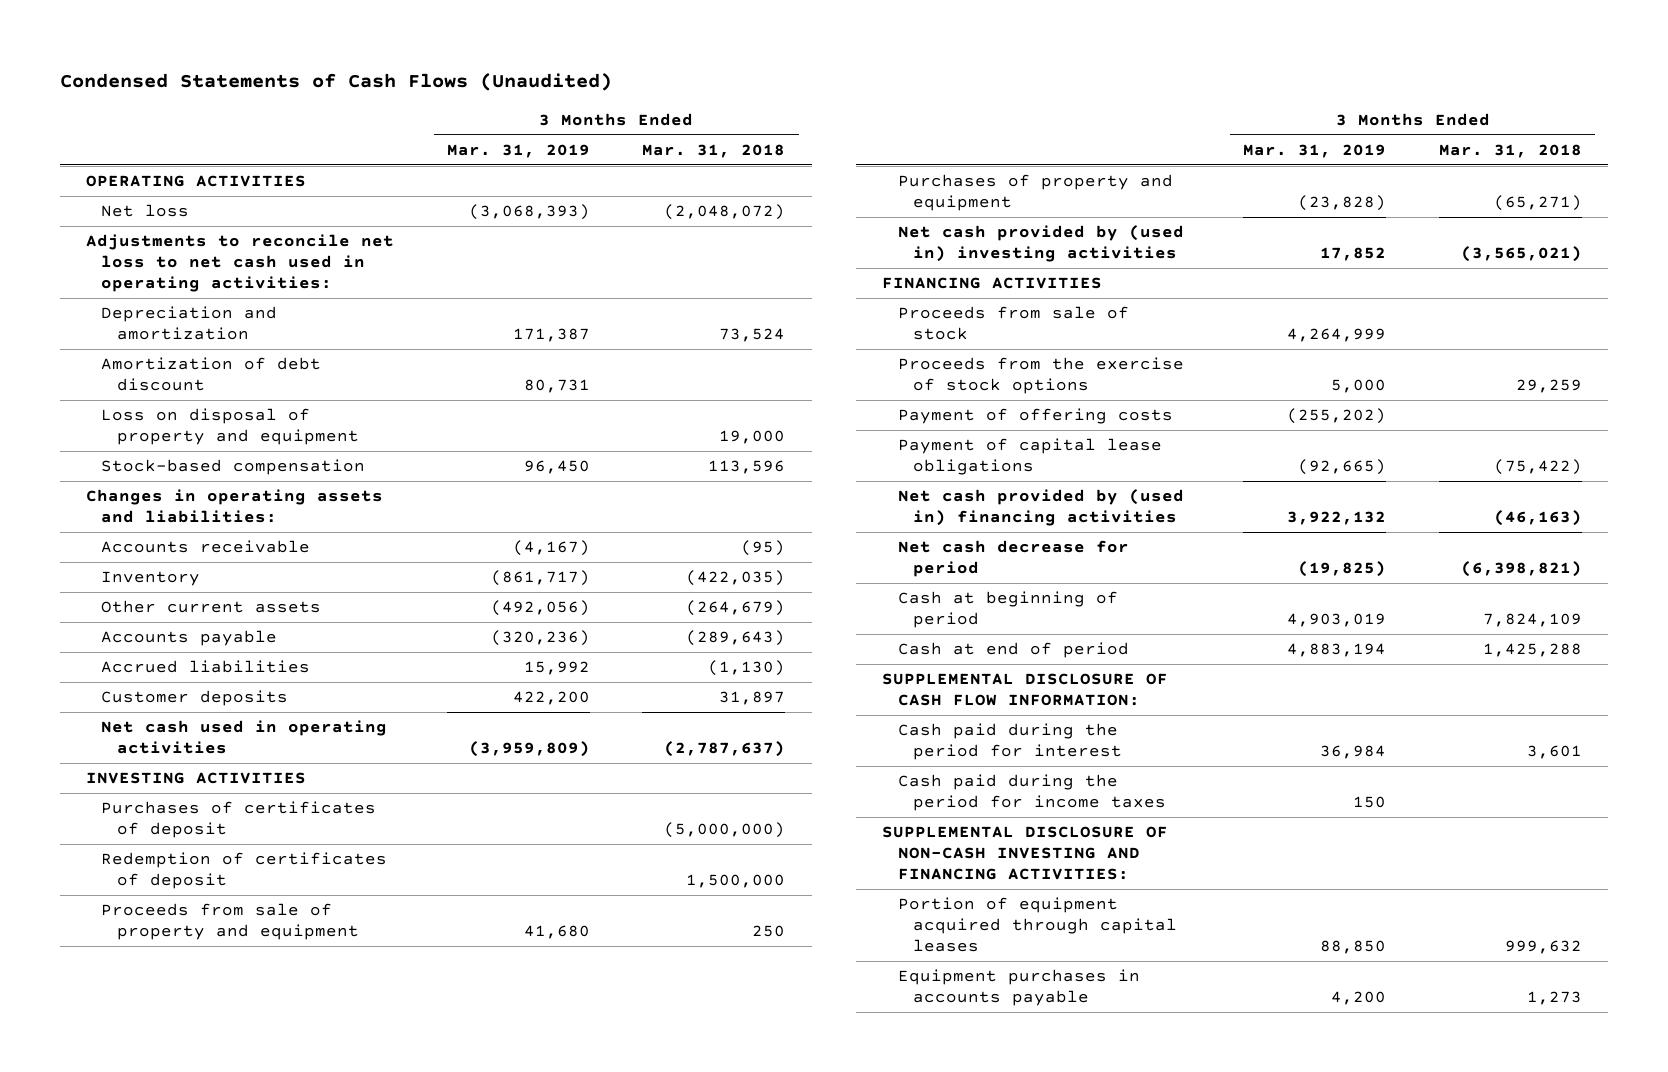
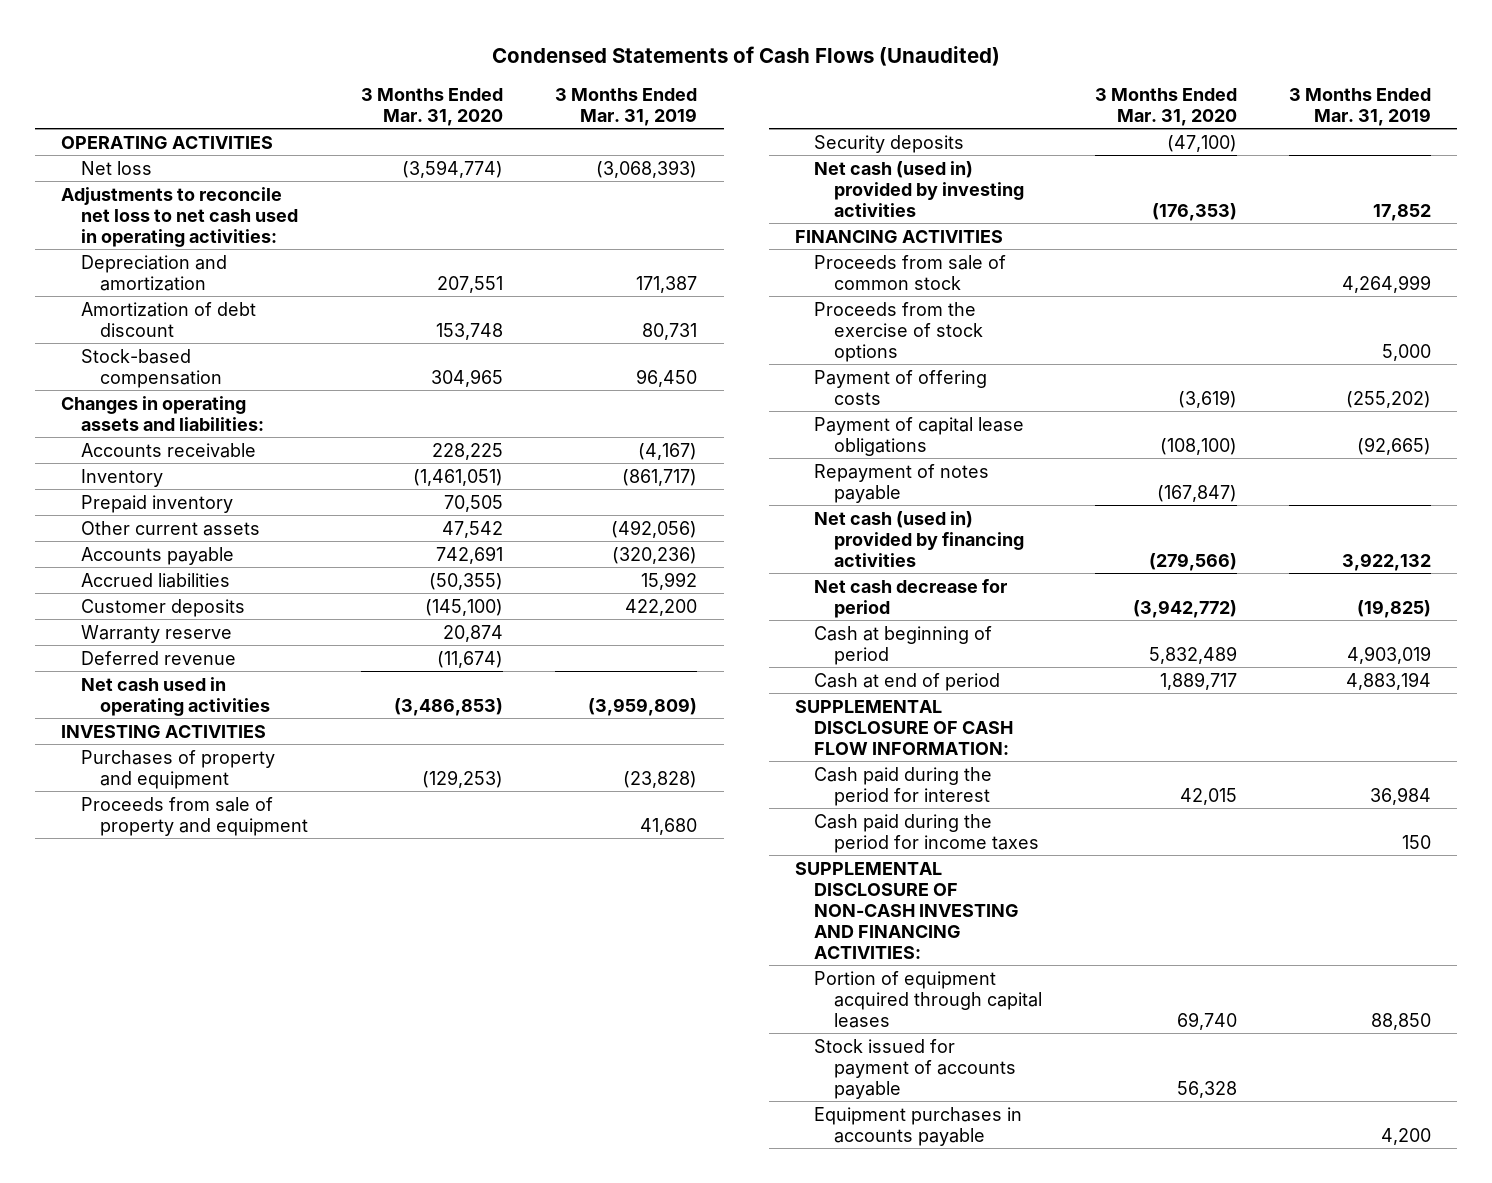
[642,143,786,158] Mar. 31, 2018 -> none
none -> [360,87,503,126] 3 Months Ended Mar. 31, 2020
[101,408,359,446] Loss on disposal of property and equipment -> none
none -> [80,494,233,513] Prepaid inventory
none -> [80,624,232,643] Warranty reserve
none -> [80,650,236,665] Deferred revenue
[101,801,377,839] Purchases of certificates of deposit -> none
[101,852,388,890] Redemption of certificates of deposit -> none
[101,903,359,941] Proceeds from sale of property and equipment -> [80,796,309,836] Proceeds from sale of property and equipment
none -> [814,134,965,153] Security deposits
[897,225,1184,263] Net cash provided by (used in) investing activities -> [814,160,1025,217] Net cash (used in) provided by investing activities
[897,306,1129,341] Proceeds from sale of stock -> [814,254,1007,290] Proceeds from sale of common stock
none -> [814,463,990,503] Repayment of notes payable
[897,489,1184,527] Net cash provided by (used in) financing activities -> [814,510,1025,567] Net cash (used in) provided by financing activities
none -> [814,1038,1017,1099] Stock issued for payment of accounts payable

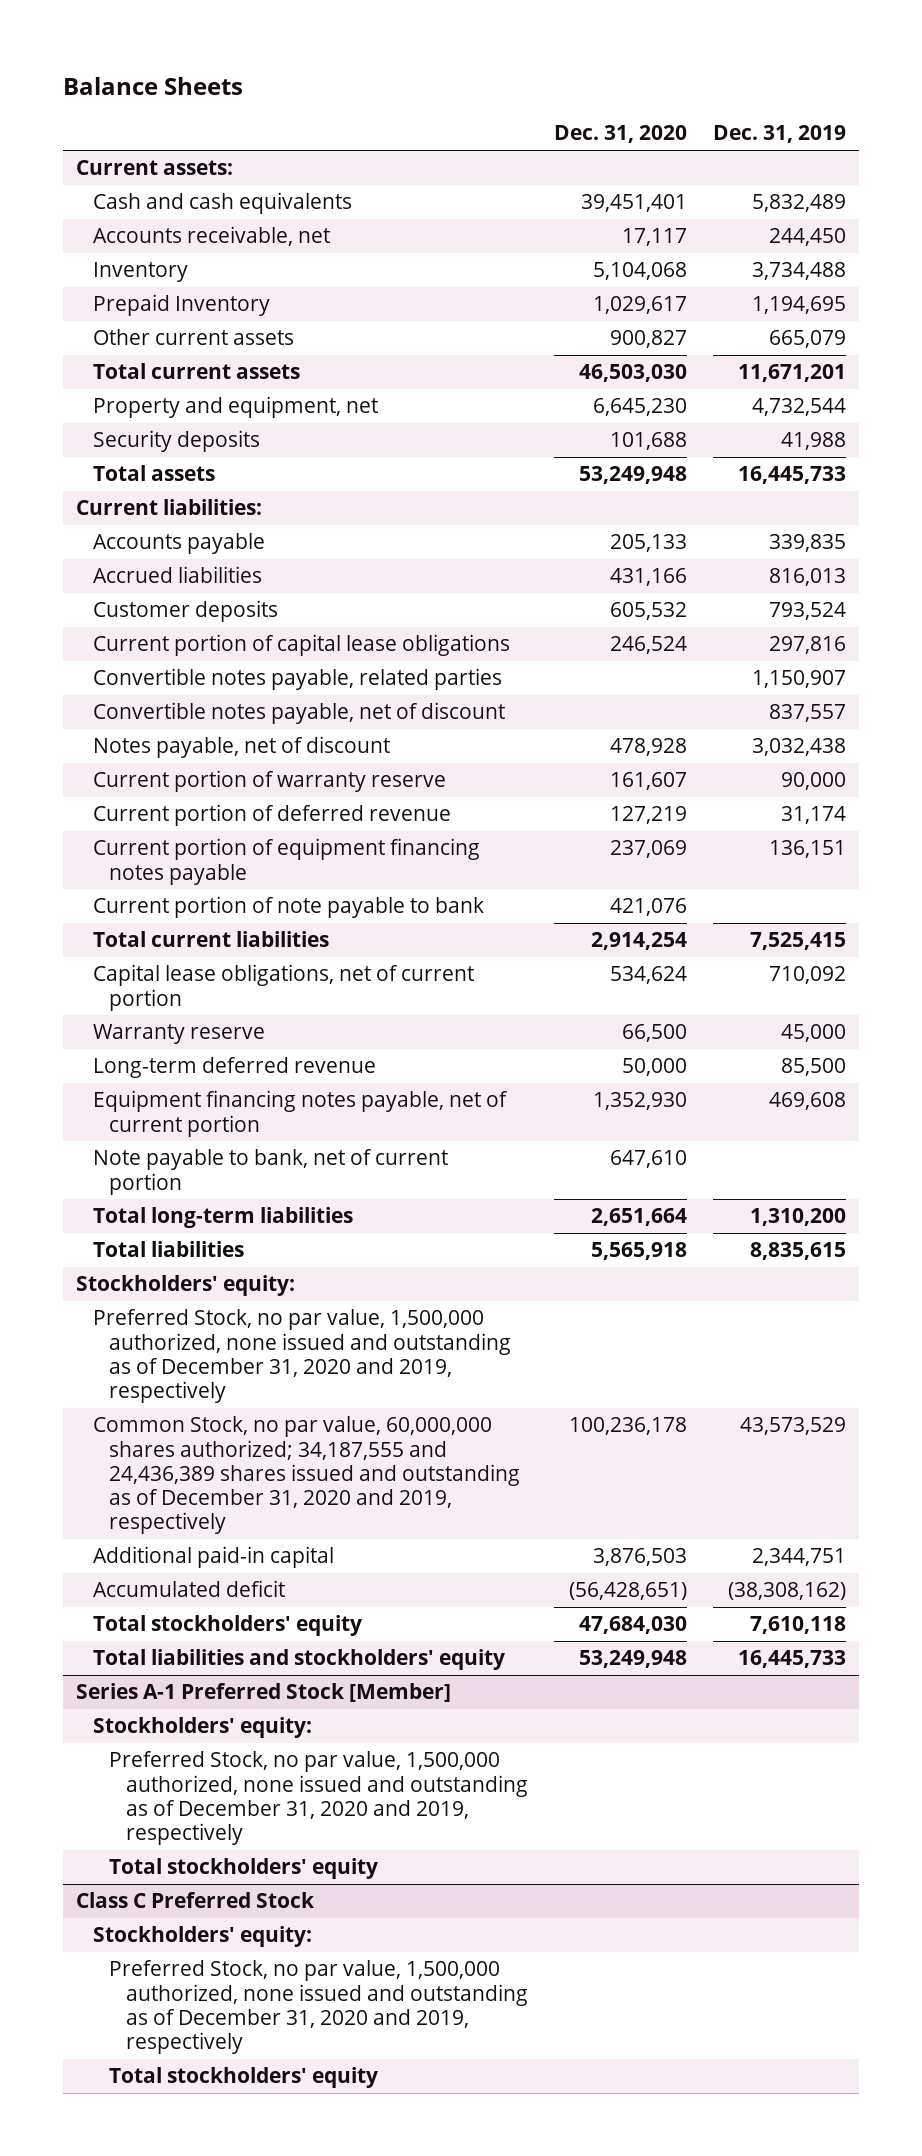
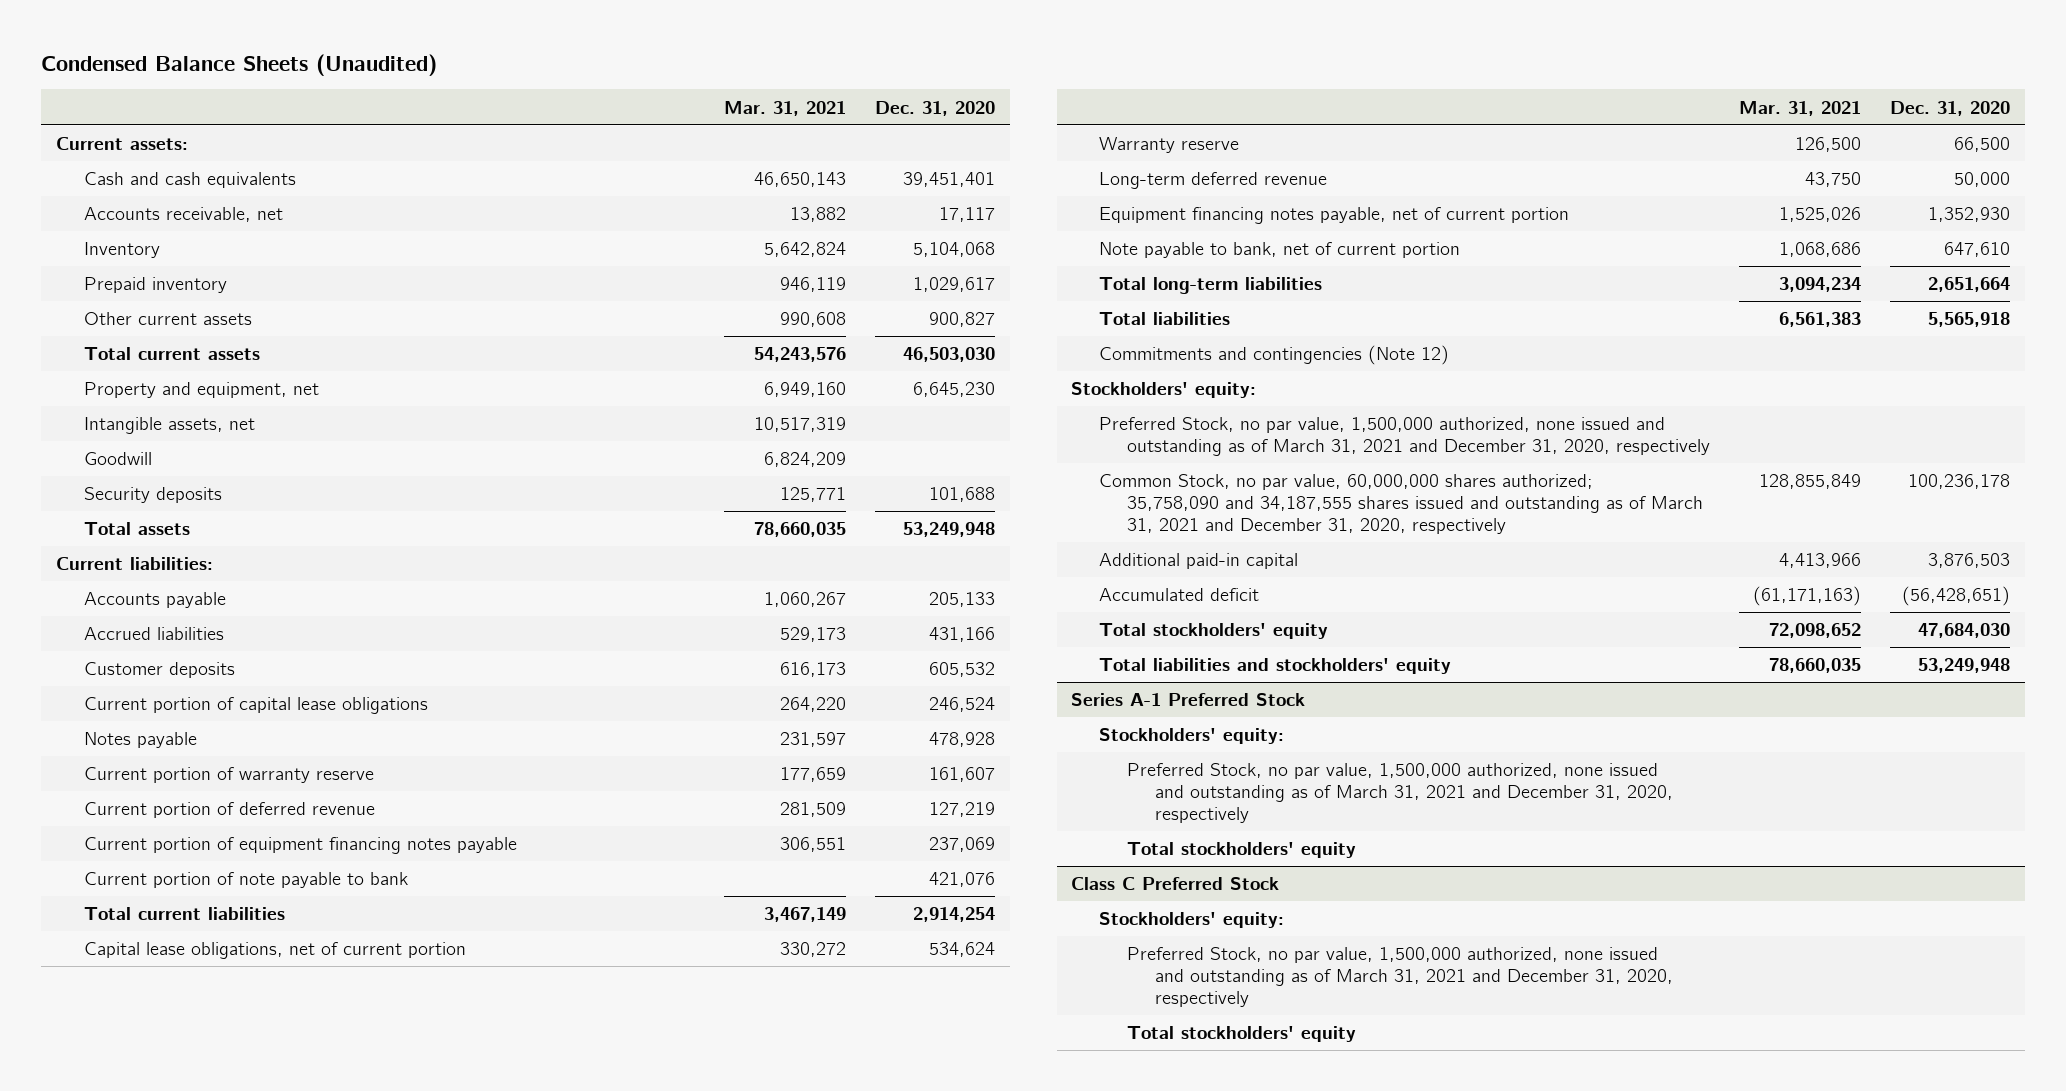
[62,77,243,96] Balance Sheets -> [41,53,438,76] Condensed Balance Sheets (Unaudited)
[713,125,847,144] Dec. 31, 2019 -> none
none -> [723,100,846,116] Mar. 31, 2021
[92,294,270,317] Prepaid Inventory -> [83,277,227,294] Prepaid inventory
none -> [83,417,255,435] Intangible assets, net
none -> [83,452,152,466] Goodwill
[92,668,502,691] Convertible notes payable, related parties -> none
[92,702,505,725] Convertible notes payable, net of discount -> none
[92,736,390,759] Notes payable, net of discount -> [83,732,197,749] Notes payable
none -> [1099,345,1450,366] Commitments and contingencies (Note 12)
[92,1309,512,1404] Preferred Stock, no par value, 1,500,000 authorized, none issued and outstanding as of December 31, 2020 and 2019, respectively -> [1099,417,1711,456] Preferred Stock, no par value, 1,500,000 authorized, none issued and outstanding as of March 31, 2021 and December 31, 2020, respectively
[92,1416,521,1535] Common Stock, no par value, 60,000,000 shares authorized; 34,187,555 and 24,436,389 shares issued and outstanding as of December 31, 2020 and 2019, respectively -> [1099,474,1704,534] Common Stock, no par value, 60,000,000 shares authorized; 35,758,090 and 34,187,555 shares issued and outstanding as of March 31, 2021 and December 31, 2020, respectively
[75,1683,451,1703] Series A-1 Preferred Stock [Member] -> [1071,693,1306,707] Series A-1 Preferred Stock
[109,1751,529,1846] Preferred Stock, no par value, 1,500,000 authorized, none issued and outstanding as of December 31, 2020 and 2019, respectively -> [1127,763,1674,823] Preferred Stock, no par value, 1,500,000 authorized, none issued and outstanding as of March 31, 2021 and December 31, 2020, respectively
[109,1960,529,2055] Preferred Stock, no par value, 1,500,000 authorized, none issued and outstanding as of December 31, 2020 and 2019, respectively -> [1127,947,1674,1007] Preferred Stock, no par value, 1,500,000 authorized, none issued and outstanding as of March 31, 2021 and December 31, 2020, respectively

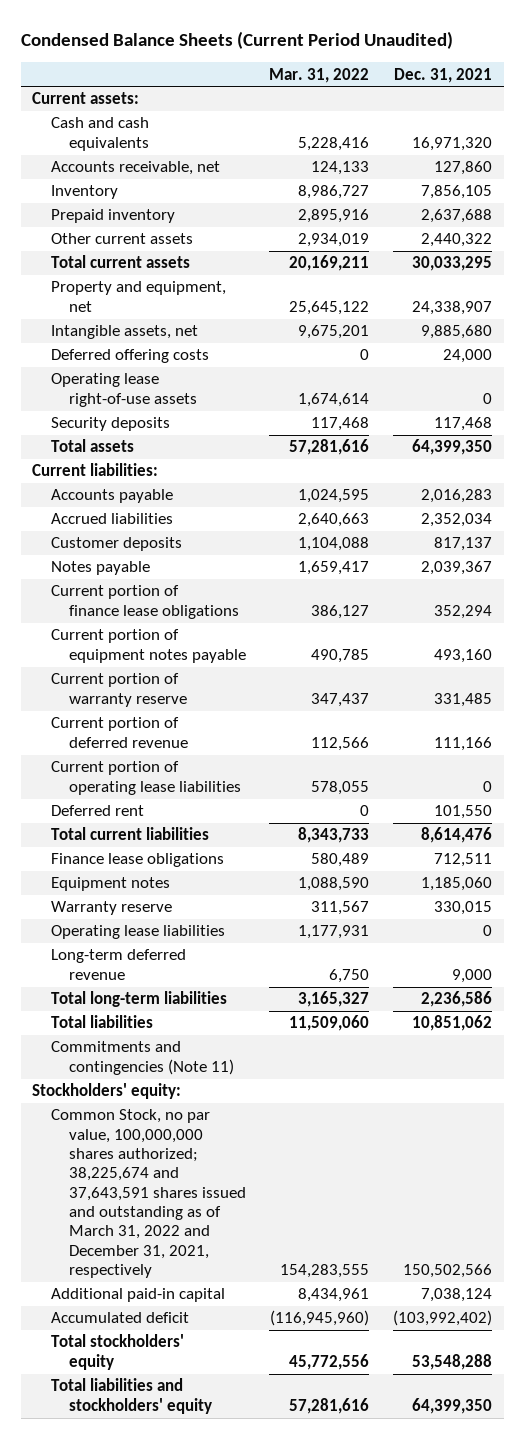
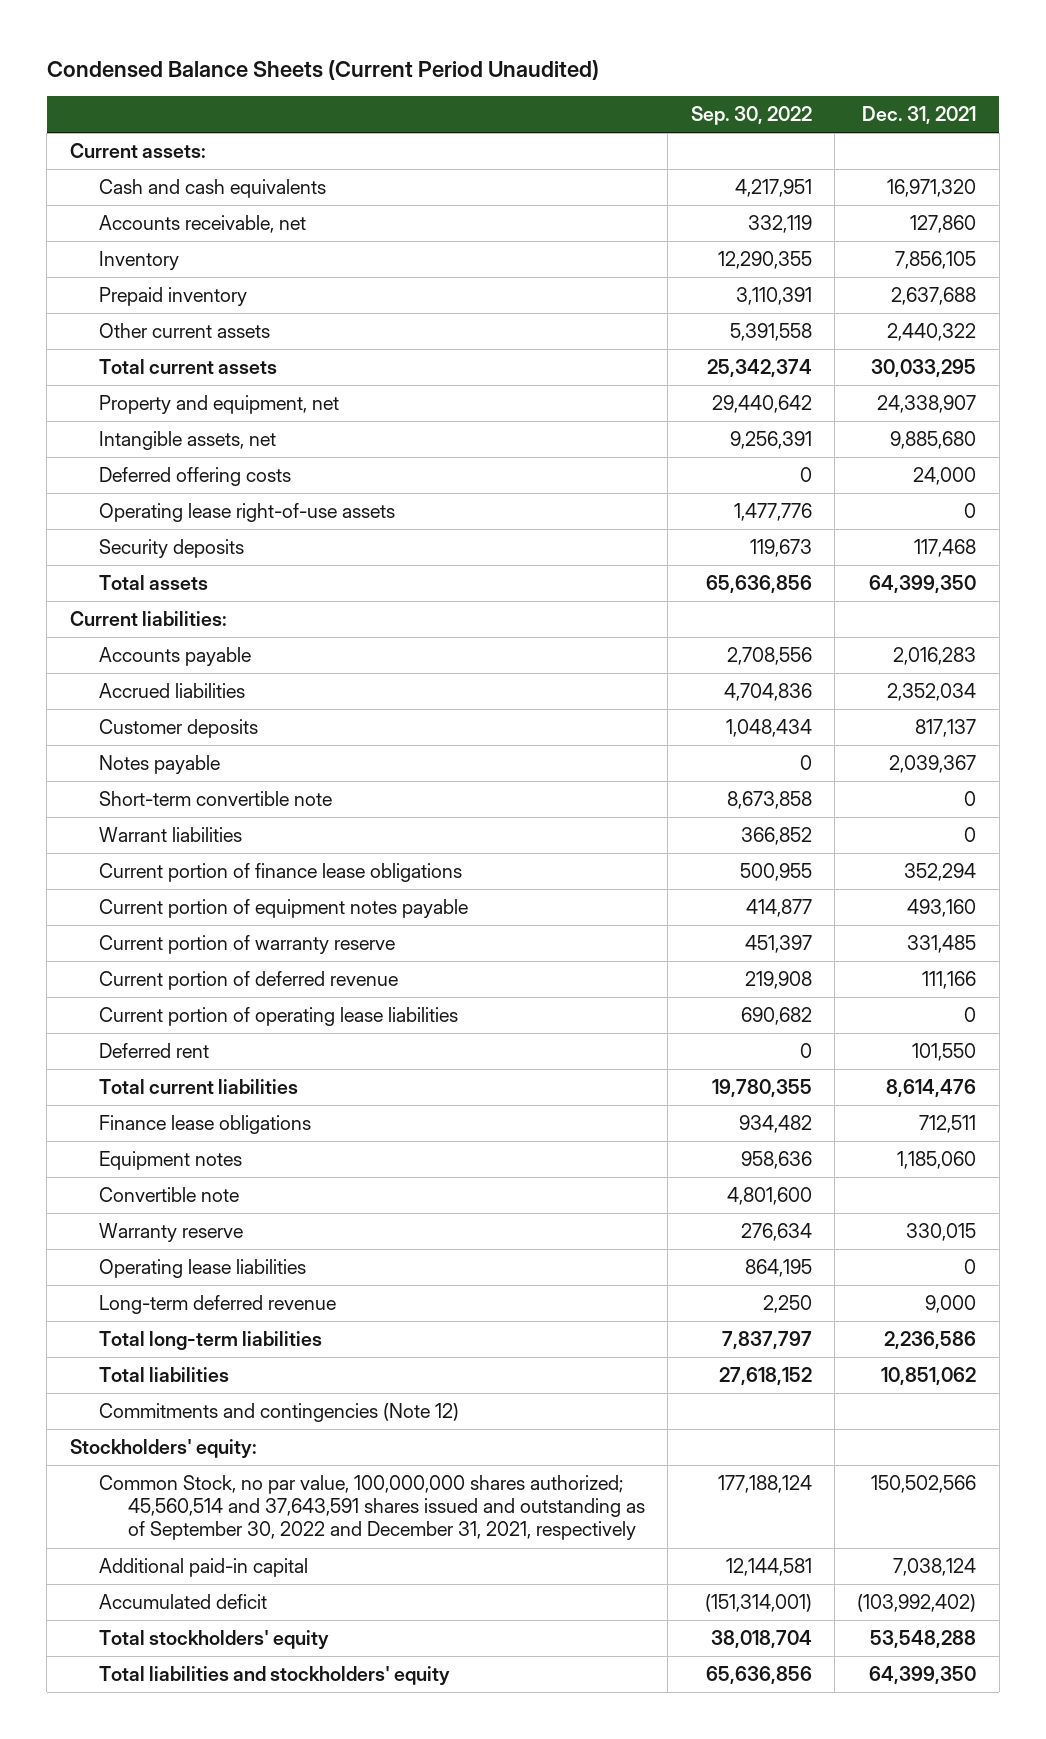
[269,67,370,83] Mar. 31, 2022 -> none
none -> [690,106,812,126] Sep. 30, 2022
none -> [98,791,332,807] Short-term convertible note
none -> [98,827,242,843] Warrant liabilities
none -> [98,1187,239,1203] Convertible note
[50,1041,234,1075] Commitments and contingencies (Note 11) -> [98,1403,459,1423] Commitments and contingencies (Note 12)
[50,1109,246,1278] Common Stock, no par value, 100,000,000 shares authorized; 38,225,674 and 37,643,591 shares issued and outstanding as of March 31, 2022 and December 31, 2021, respectively -> [98,1475,646,1541] Common Stock, no par value, 100,000,000 shares authorized; 45,560,514 and 37,643,591 shares issued and outstanding as of September 30, 2022 and December 31, 2021, respectively

